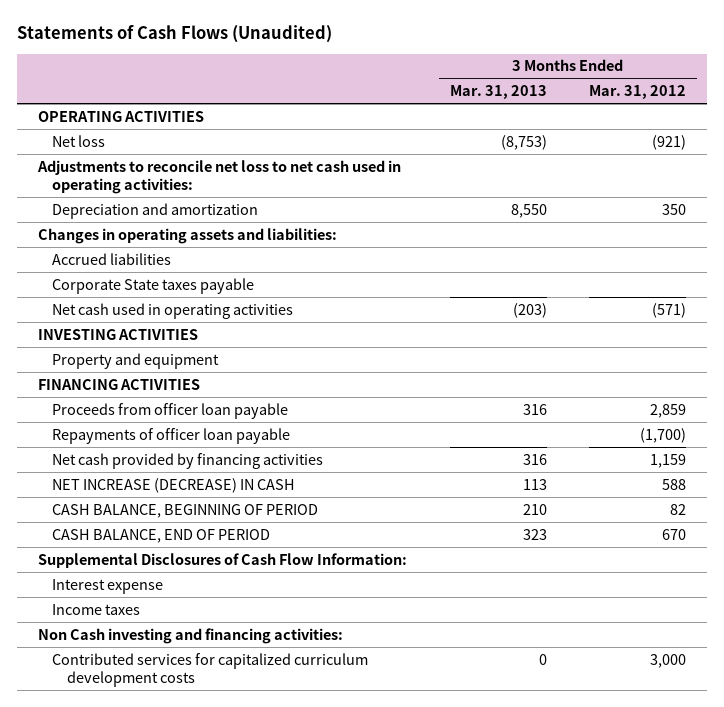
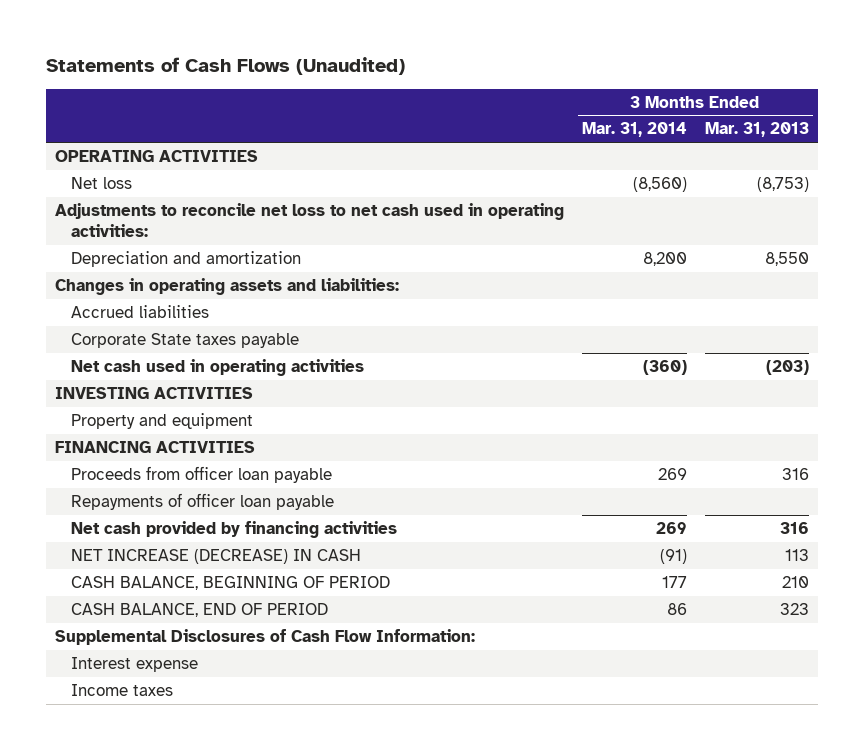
[589,85,687,100] Mar. 31, 2012 -> none
none -> [581,122,687,138] Mar. 31, 2014
[38,627,344,644] Non Cash investing and financing activities: -> none
[52,652,369,688] Contributed services for capitalized curriculum development costs -> none

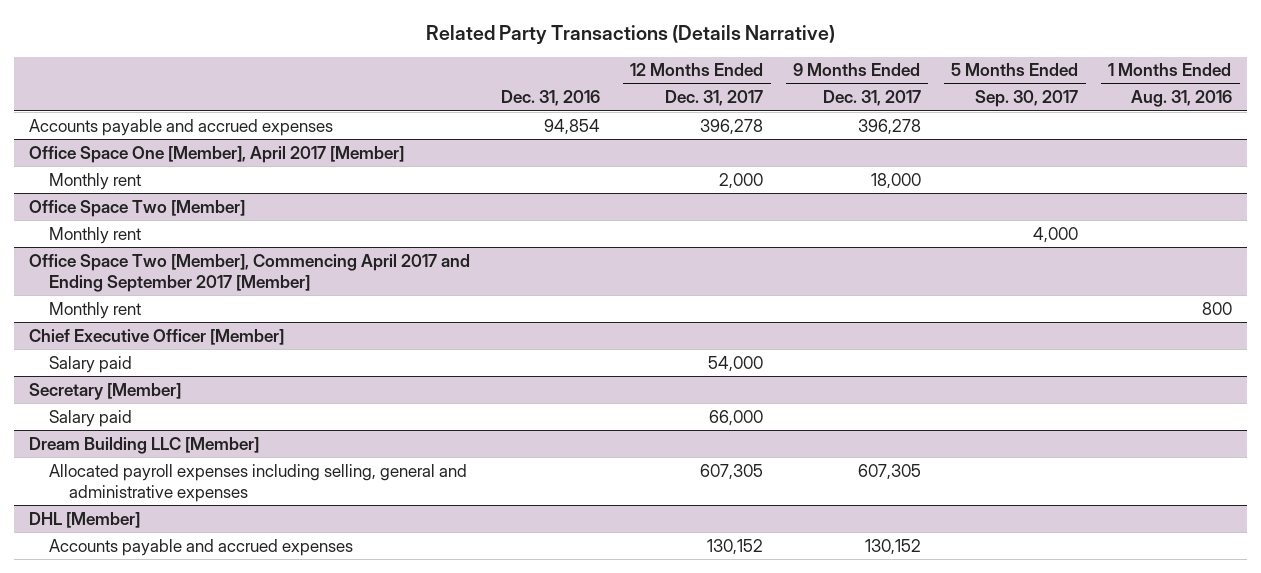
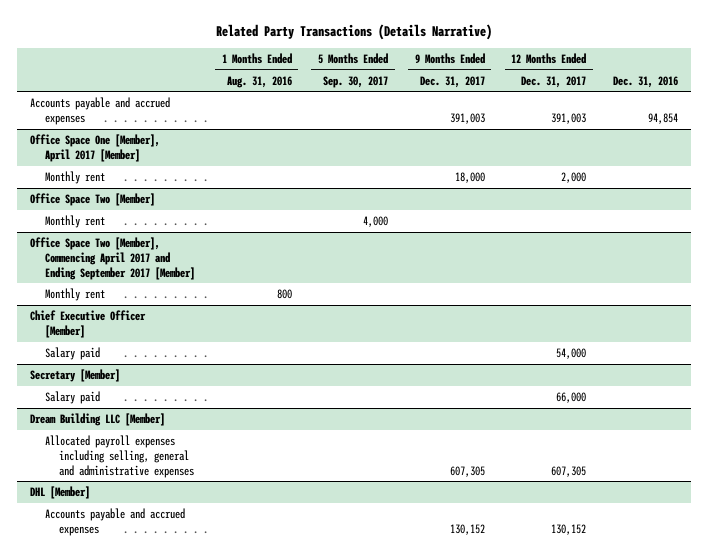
[700,118,764,135] 396,278 -> [551,112,587,124] 391,003
[857,118,921,135] 396,278 -> [449,112,485,124] 391,003

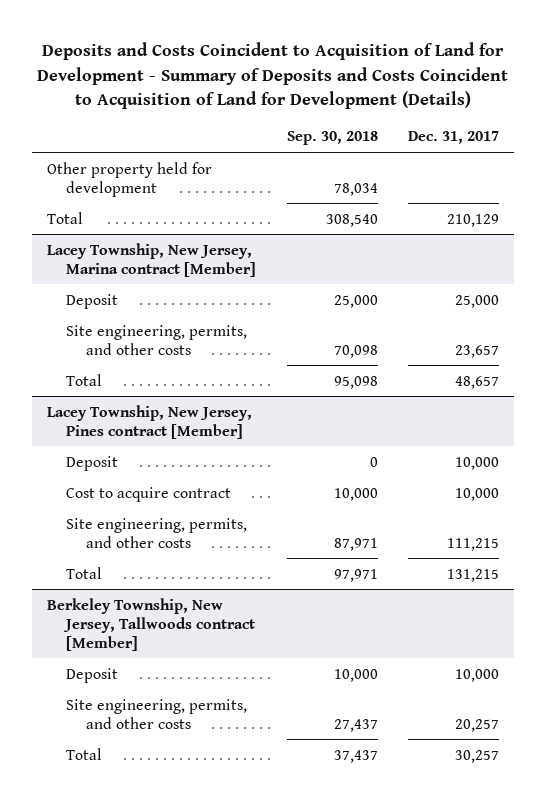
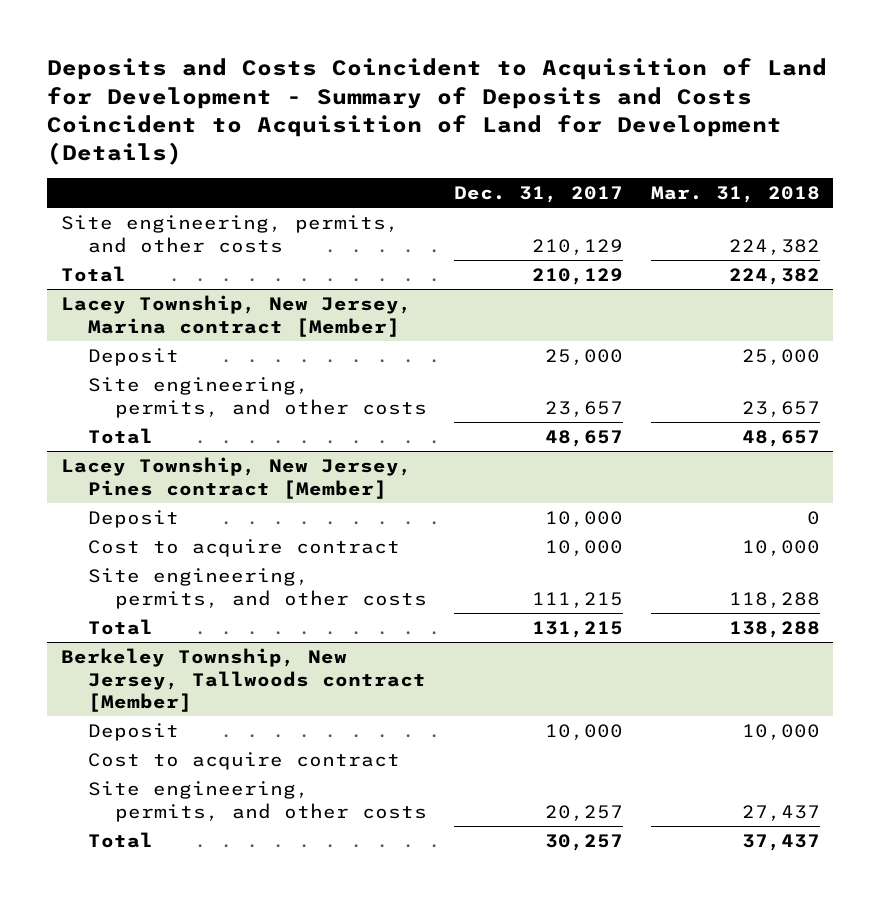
[286,131,378,146] Sep. 30, 2018 -> none
none -> [650,186,820,204] Mar. 31, 2018
[47,161,213,197] Other property held for development -> none
none -> [60,214,399,253] Site engineering, permits, and other costs
none -> [87,751,400,770] Cost to acquire contract

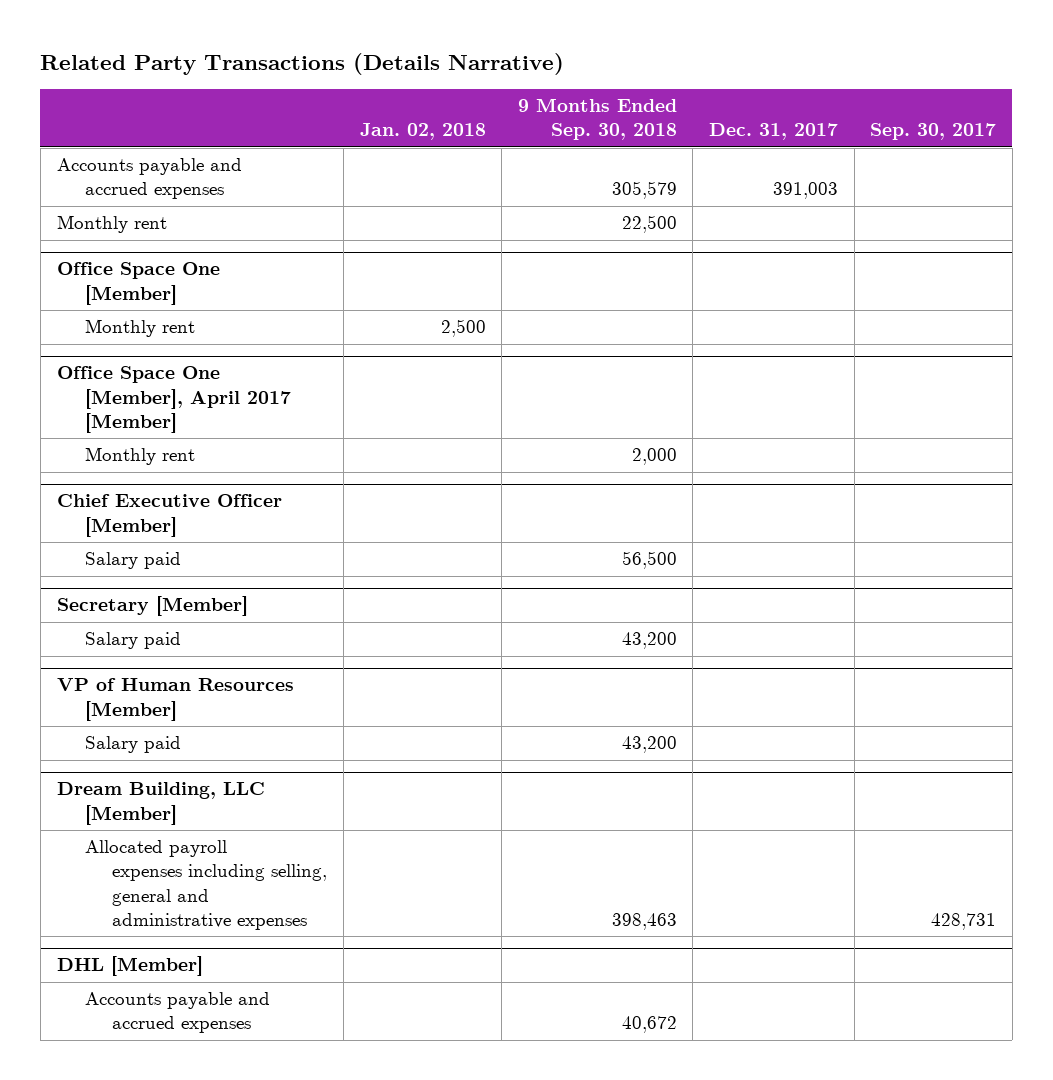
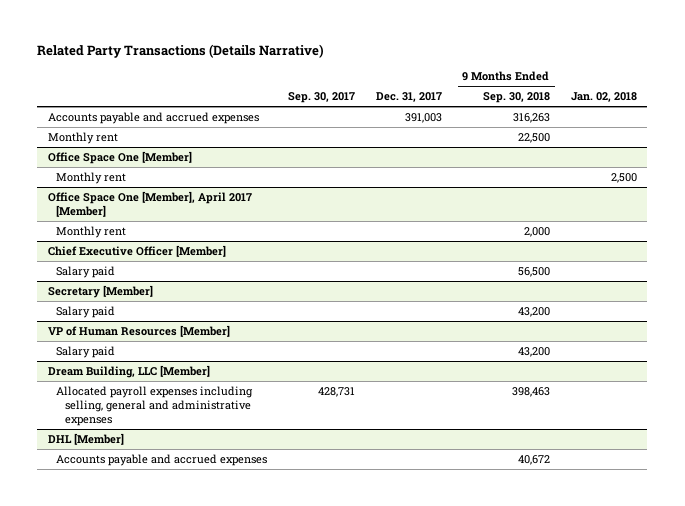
[611,181,677,200] 305,579 -> [512,113,550,124] 316,263

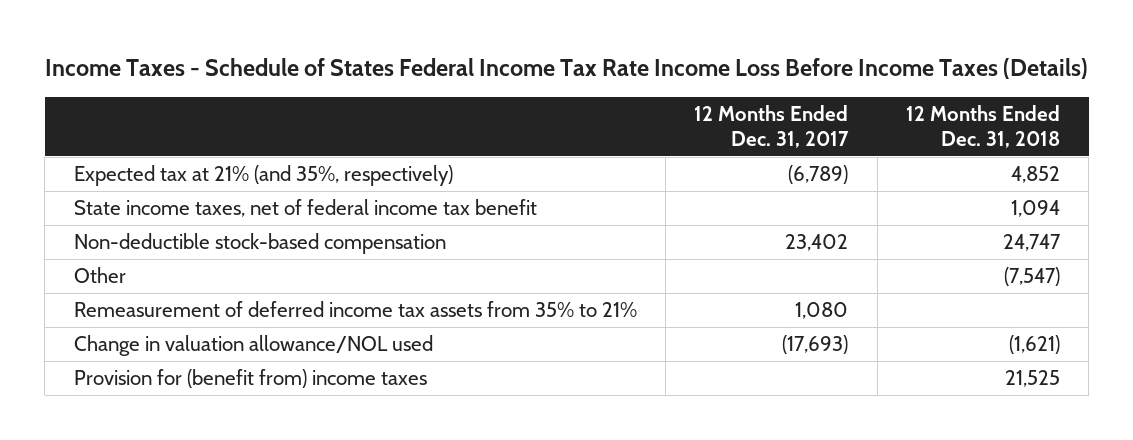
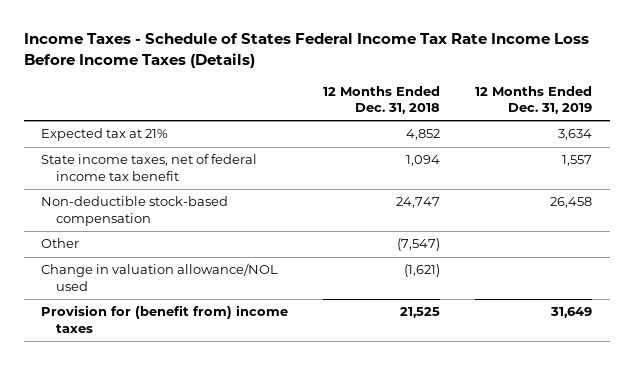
[694,105,850,148] 12 Months Ended Dec. 31, 2017 -> none
none -> [475,85,593,114] 12 Months Ended Dec. 31, 2019
[73,165,453,187] Expected tax at 21% (and 35%, respectively) -> [41,128,169,142] Expected tax at 21%
[73,301,637,318] Remeasurement of deferred income tax assets from 35% to 21% -> none

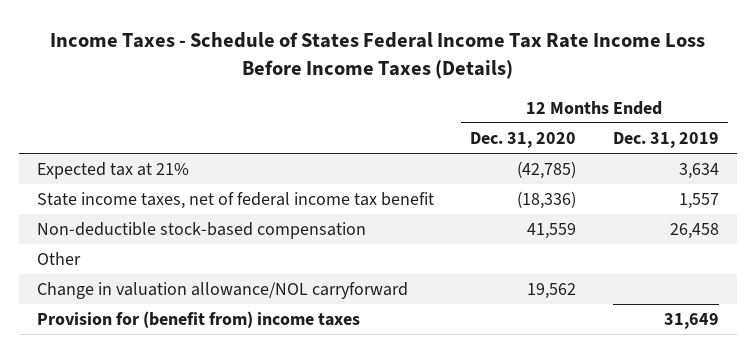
[323,85,441,114] 12 Months Ended Dec. 31, 2018 -> none
none -> [470,132,577,149] Dec. 31, 2020
[41,263,279,291] Change in valuation allowance/NOL used -> [37,282,409,300] Change in valuation allowance/NOL carryforward

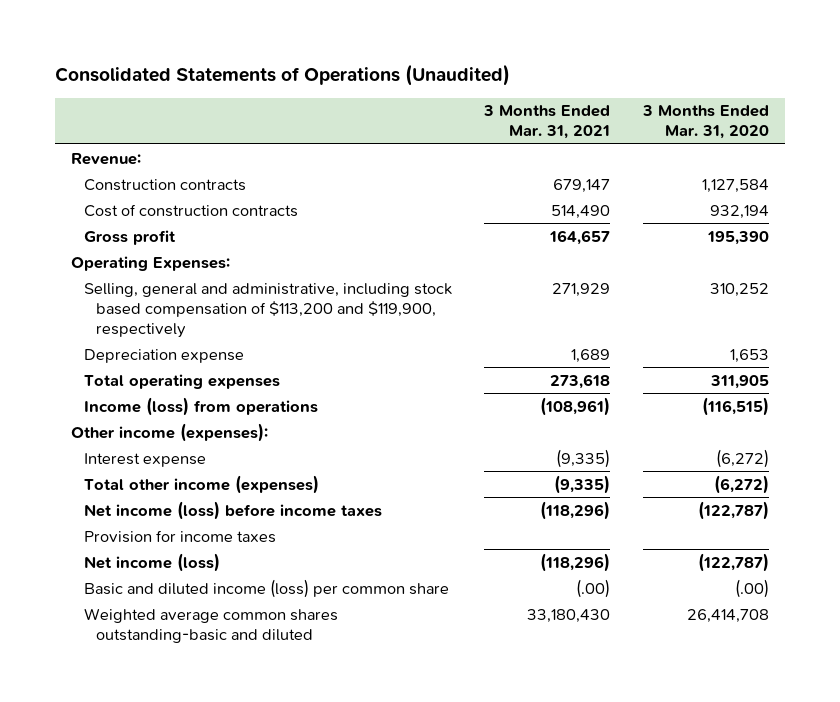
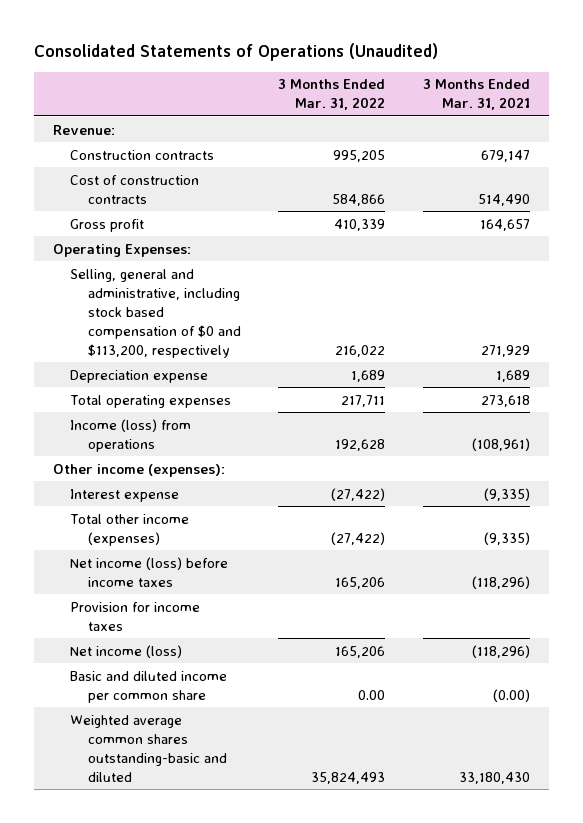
[641,105,769,140] 3 Months Ended Mar. 31, 2020 -> none
none -> [278,79,386,111] 3 Months Ended Mar. 31, 2022
[83,282,452,338] Selling, general and administrative, including stock based compensation of $113,200 and $119,900, respectively -> [70,268,241,358] Selling, general and administrative, including stock based compensation of $0 and $113,200, respectively
[83,578,449,598] Basic and diluted income (loss) per common share -> [70,670,228,703] Basic and diluted income per common share
[576,578,611,598] (.00) -> [493,688,531,702] (0.00)

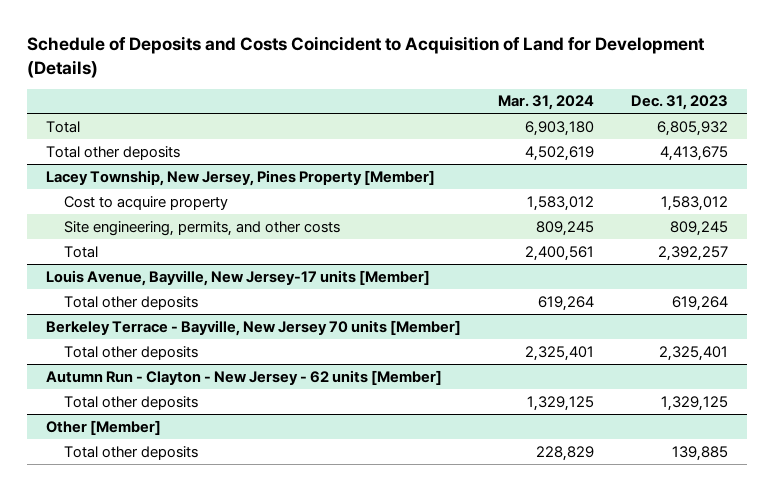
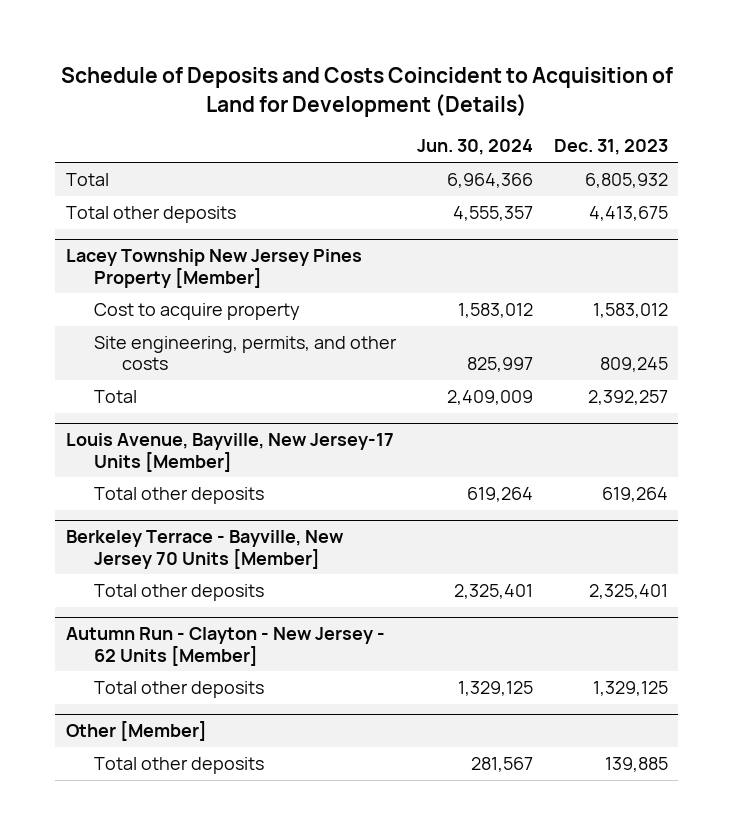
[497,95,594,111] Mar. 31, 2024 -> none
none -> [416,139,533,156] Jun. 30, 2024
[45,169,435,186] Lacey Township, New Jersey, Pines Property [Member] -> [65,249,362,288] Lacey Township New Jersey Pines Property [Member]
[45,269,430,286] Louis Avenue, Bayville, New Jersey-17 units [Member] -> [65,433,394,472] Louis Avenue, Bayville, New Jersey-17 Units [Member]
[45,319,461,336] Berkeley Terrace - Bayville, New Jersey 70 units [Member] -> [65,530,344,569] Berkeley Terrace - Bayville, New Jersey 70 Units [Member]
[45,369,442,385] Autumn Run - Clayton - New Jersey - 62 units [Member] -> [65,627,385,666] Autumn Run - Clayton - New Jersey - 62 Units [Member]

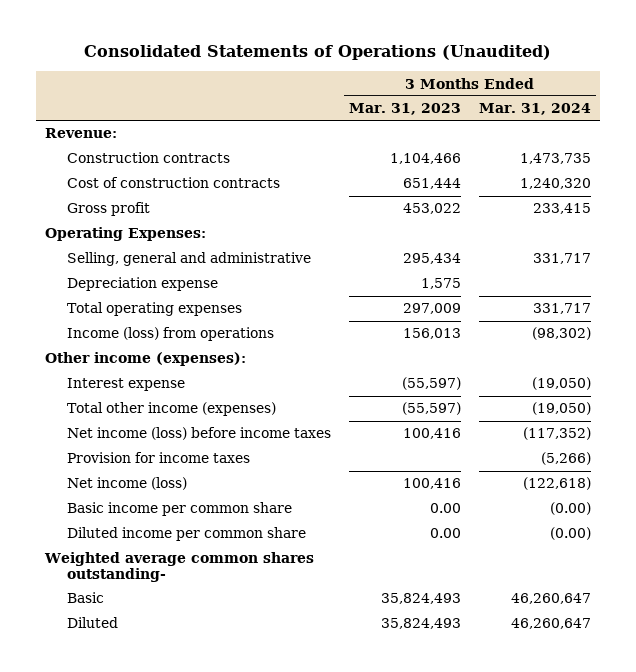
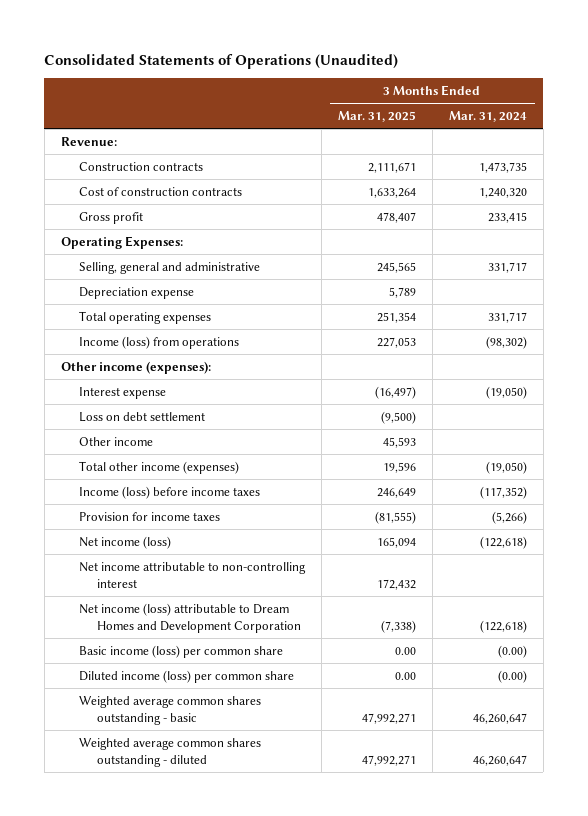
[348,103,461,116] Mar. 31, 2023 -> none
none -> [337,111,416,123] Mar. 31, 2025
none -> [79,411,206,422] Loss on debt settlement
none -> [79,436,154,446] Other income
[66,427,331,441] Net income (loss) before income taxes -> [79,485,261,499] Income (loss) before income taxes
[44,552,315,583] Weighted average common shares outstanding- -> none
none -> [79,561,307,588] Net income attributable to non-controlling interest
none -> [79,602,302,633] Net income (loss) attributable to Dream Homes and Development Corporation
[66,502,292,517] Basic income per common share -> [79,644,284,658] Basic income (loss) per common share
[66,527,306,542] Diluted income per common share -> [79,669,295,683] Diluted income (loss) per common share
[66,592,104,604] Basic -> [79,695,262,725] Weighted average common shares outstanding - basic
[66,617,118,629] Diluted -> [79,737,262,767] Weighted average common shares outstanding - diluted

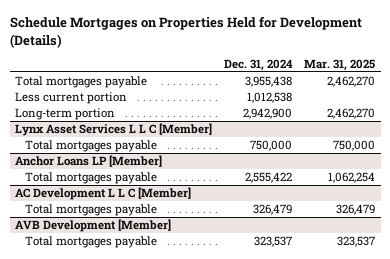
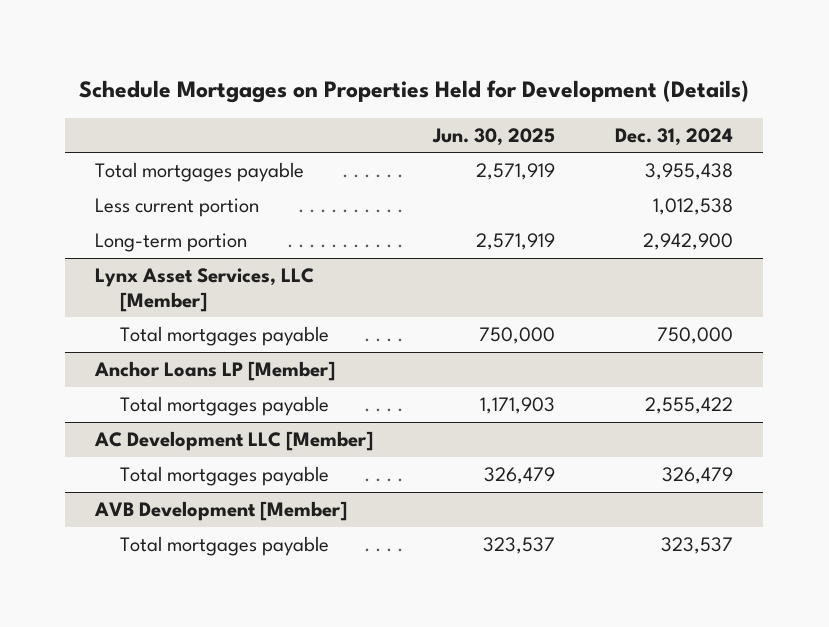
[303,58,375,71] Mar. 31, 2025 -> none
none -> [432,127,556,146] Jun. 30, 2025
[15,123,213,137] Lynx Asset Services L L C [Member] -> [95,268,315,312] Lynx Asset Services, LLC [Member]
[15,187,192,201] AC Development L L C [Member] -> [94,431,374,452] AC Development LLC [Member]

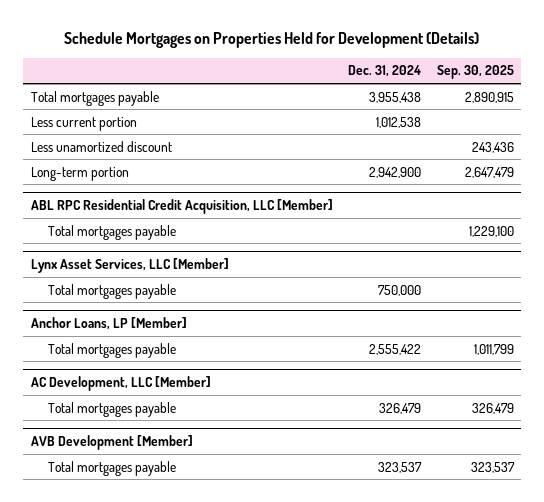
[432,127,556,146] Jun. 30, 2025 -> none
none -> [436,65,514,80] Sep. 30, 2025
none -> [30,140,172,152] Less unamortized discount
none -> [30,199,333,215] ABL RPC Residential Credit Acquisition, LLC [Member]
none -> [47,224,176,240] Total mortgages payable
[94,361,336,382] Anchor Loans LP [Member] -> [30,317,187,331] Anchor Loans, LP [Member]
[94,431,374,452] AC Development LLC [Member] -> [30,376,211,392] AC Development, LLC [Member]

